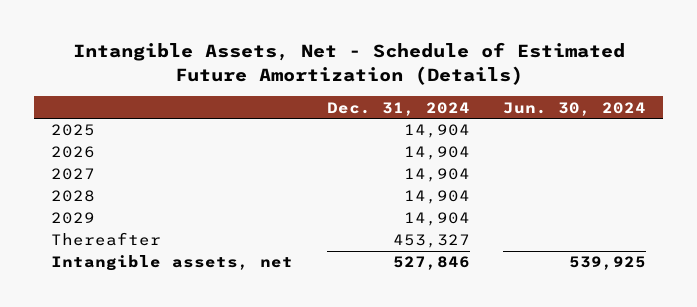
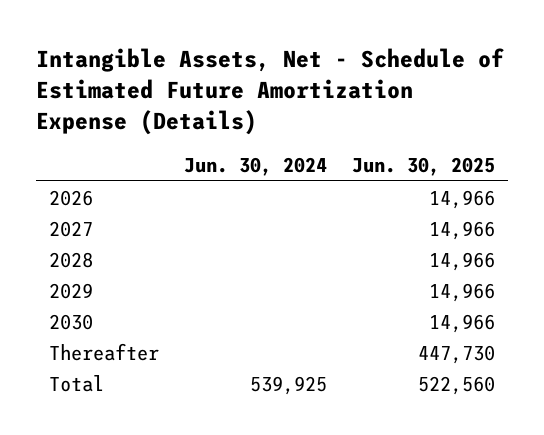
[72,42,625,86] Intangible Assets, Net - Schedule of Estimated Future Amortization (Details) -> [36,48,505,136] Intangible Assets, Net - Schedule of Estimated Future Amortization Expense (Details)
[326,101,470,116] Dec. 31, 2024 -> none
none -> [351,157,495,177] Jun. 30, 2025
[50,124,95,137] 2025 -> none
none -> [48,313,93,330] 2030
[50,255,293,272] Intangible assets, net -> [48,374,104,392] Total

